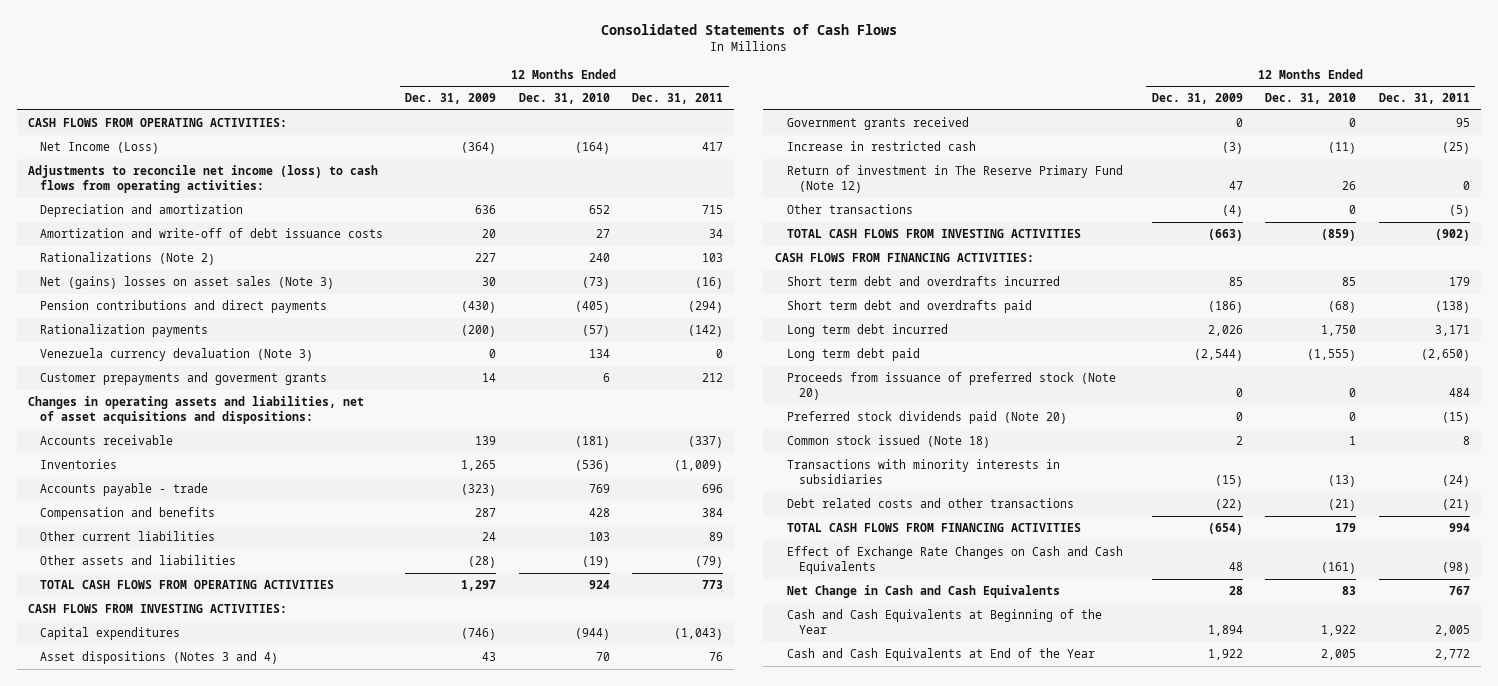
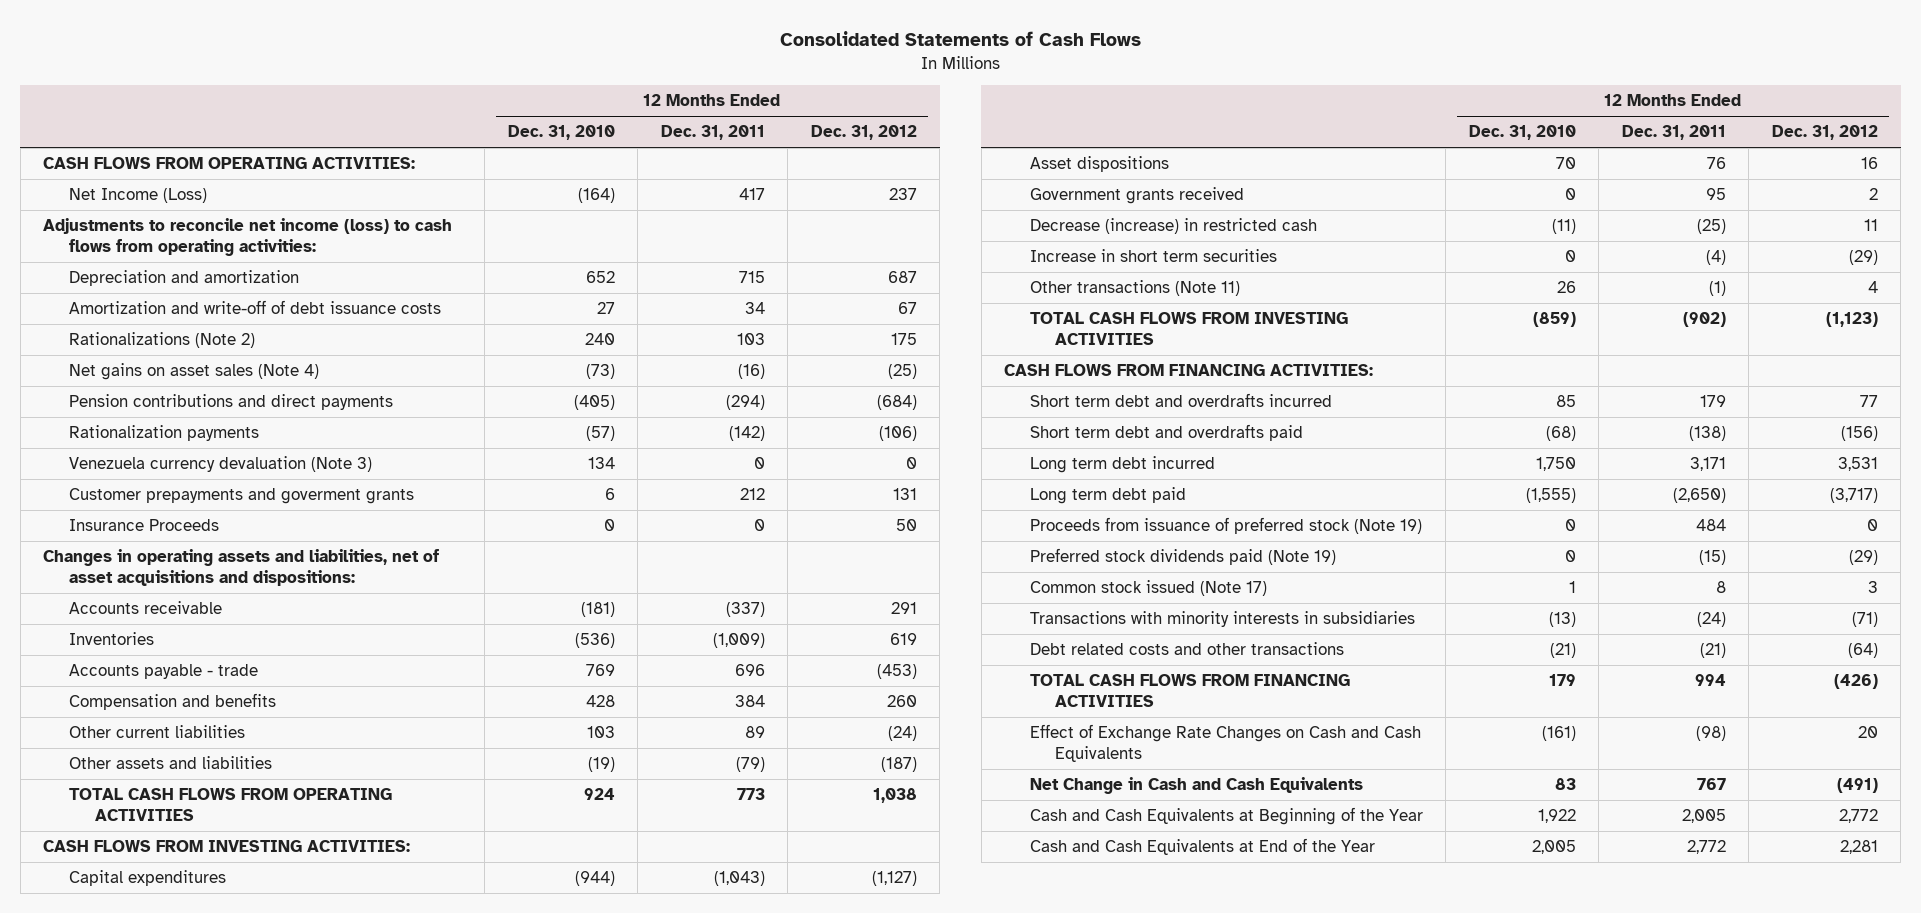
[405,93,497,105] Dec. 31, 2009 -> none
none -> [810,125,917,141] Dec. 31, 2012
[39,275,334,289] Net (gains) losses on asset sales (Note 3) -> [68,363,319,381] Net gains on asset sales (Note 4)
none -> [68,519,219,532] Insurance Proceeds
[39,650,278,664] Asset dispositions (Notes 3 and 4) -> [1029,156,1169,173] Asset dispositions
[786,164,1123,194] Return of investment in The Reserve Primary Fund (Note 12) -> none
[786,140,976,151] Increase in restricted cash -> [1029,218,1317,235] Decrease (increase) in restricted cash
none -> [1029,249,1277,263] Increase in short term securities
[786,203,913,214] Other transactions -> [1029,280,1240,297] Other transactions (Note 11)
[1349,204,1357,214] 0 -> [1556,281,1576,294] 26
[1448,204,1470,217] (5) -> [1708,281,1726,297] (1)
[786,371,1116,401] Proceeds from issuance of preferred stock (Note 20) -> [1029,517,1422,535] Proceeds from issuance of preferred stock (Note 19)
[786,410,1067,424] Preferred stock dividends paid (Note 20) -> [1029,548,1336,566] Preferred stock dividends paid (Note 19)
[786,434,990,448] Common stock issued (Note 18) -> [1029,580,1267,597] Common stock issued (Note 17)

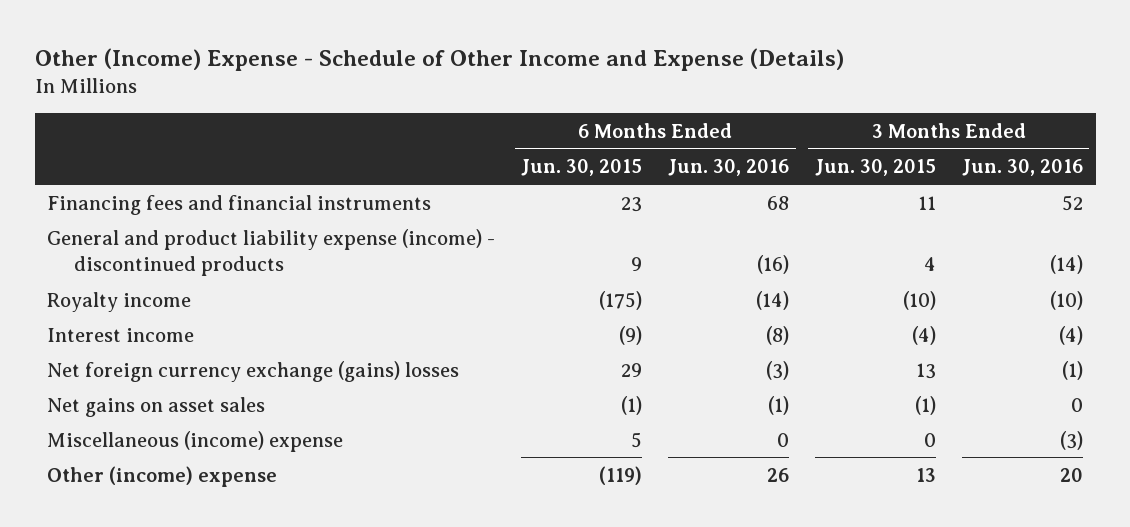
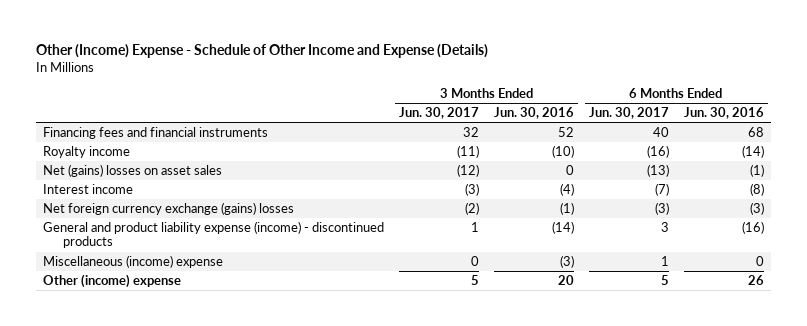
[521,159,643,177] Jun. 30, 2015 -> none
[814,159,936,177] Jun. 30, 2015 -> none
none -> [399,107,480,120] Jun. 30, 2017
none -> [589,107,670,120] Jun. 30, 2017
none -> [43,163,223,177] Net (gains) losses on asset sales
[47,396,266,417] Net gains on asset sales -> none
[47,228,496,276] General and product liability expense (income) - discontinued products -> [43,220,385,249] General and product liability expense (income) - discontinued products

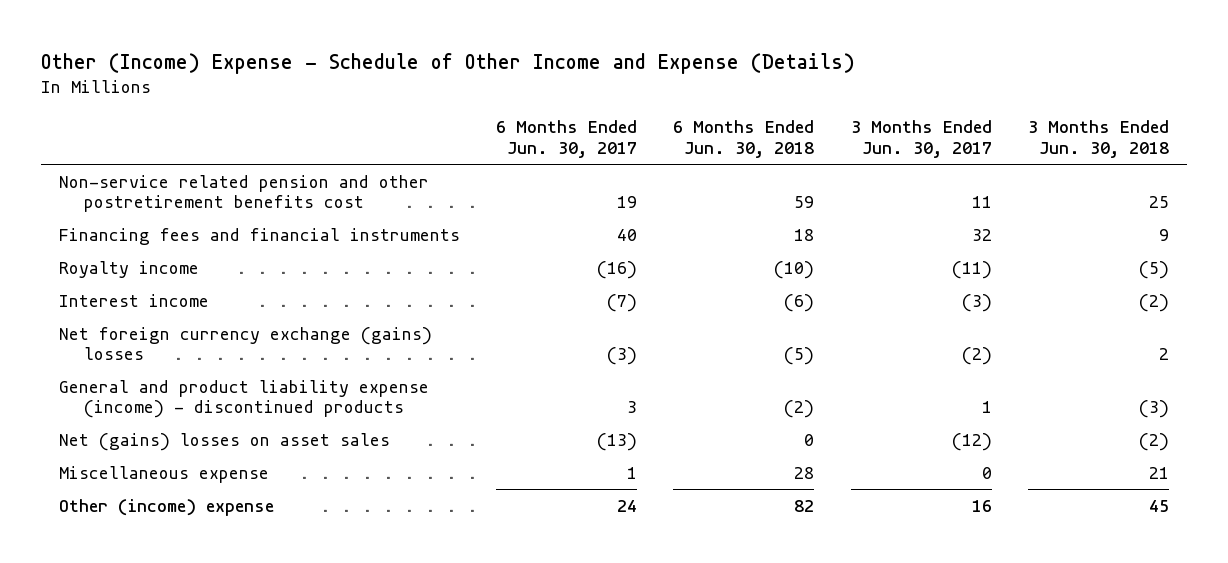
[494,107,575,120] Jun. 30, 2016 -> none
[683,107,764,120] Jun. 30, 2016 -> none
none -> [673,120,815,158] 6 Months Ended Jun. 30, 2018
none -> [1027,120,1169,158] 3 Months Ended Jun. 30, 2018
none -> [59,174,430,213] Non-service related pension and other postretirement benefits cost
[43,163,223,177] Net (gains) losses on asset sales -> [59,432,391,451] Net (gains) losses on asset sales
[43,254,224,268] Miscellaneous (income) expense -> [59,465,270,483] Miscellaneous expense
[471,274,480,285] 5 -> [971,499,992,512] 16
[661,274,670,285] 5 -> [617,499,638,512] 24

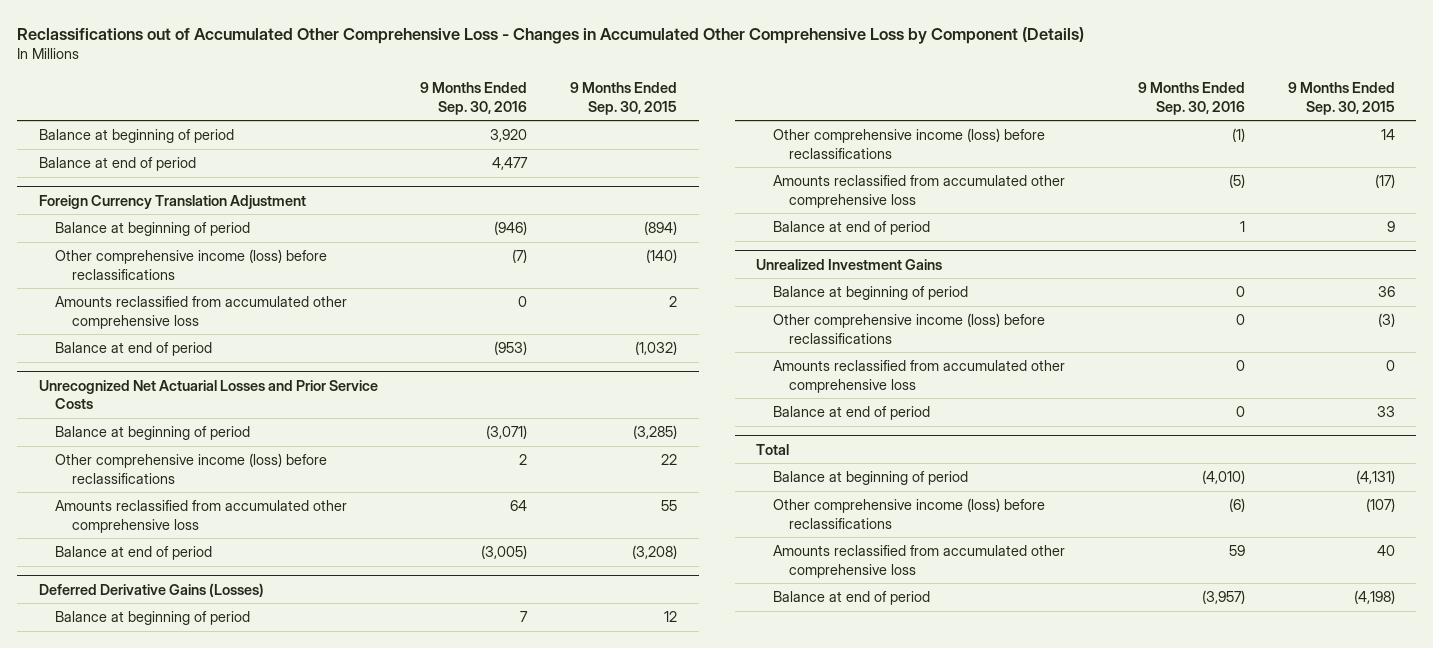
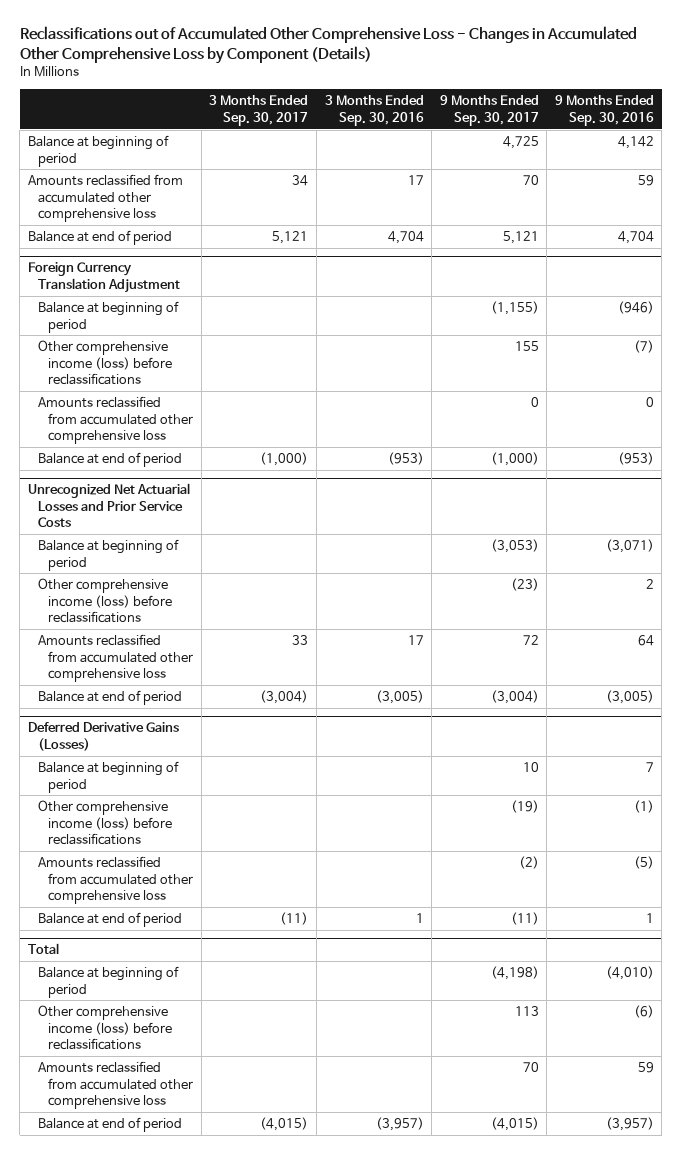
[570,81,678,115] 9 Months Ended Sep. 30, 2015 -> none
none -> [209,95,309,126] 3 Months Ended Sep. 30, 2017
none -> [324,95,424,126] 3 Months Ended Sep. 30, 2016
none -> [439,95,539,126] 9 Months Ended Sep. 30, 2017
[490,129,528,143] 3,920 -> [617,136,654,150] 4,142
none -> [27,174,183,222] Amounts reclassified from accumulated other comprehensive loss
[492,157,529,171] 4,477 -> [617,231,654,245] 4,704
[756,258,943,270] Unrealized Investment Gains -> none
[772,286,968,301] Balance at beginning of period -> none
[772,313,1045,344] Other comprehensive income (loss) before reclassifications -> none
[772,360,1065,393] Amounts reclassified from accumulated other comprehensive loss -> none
[772,406,930,421] Balance at end of period -> none

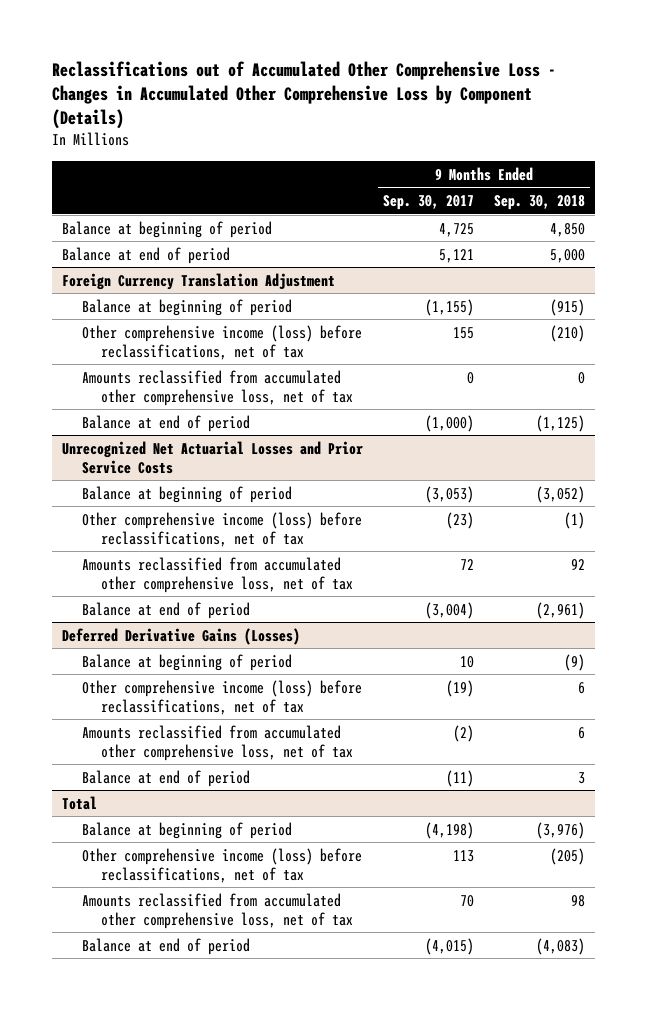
[209,95,309,126] 3 Months Ended Sep. 30, 2017 -> none
[324,95,424,126] 3 Months Ended Sep. 30, 2016 -> none
[554,95,654,126] 9 Months Ended Sep. 30, 2016 -> none
none -> [493,195,585,211] Sep. 30, 2018
[27,174,183,222] Amounts reclassified from accumulated other comprehensive loss -> none
[37,340,173,385] Other comprehensive income (loss) before reclassifications -> [81,324,362,360] Other comprehensive income (loss) before reclassifications, net of tax
[37,396,194,444] Amounts reclassified from accumulated other comprehensive loss -> [81,369,354,406] Amounts reclassified from accumulated other comprehensive loss, net of tax
[37,578,173,623] Other comprehensive income (loss) before reclassifications -> [81,511,362,547] Other comprehensive income (loss) before reclassifications, net of tax
[37,634,194,682] Amounts reclassified from accumulated other comprehensive loss -> [81,556,354,593] Amounts reclassified from accumulated other comprehensive loss, net of tax
[37,800,173,845] Other comprehensive income (loss) before reclassifications -> [81,679,362,715] Other comprehensive income (loss) before reclassifications, net of tax
[37,856,194,904] Amounts reclassified from accumulated other comprehensive loss -> [81,724,354,761] Amounts reclassified from accumulated other comprehensive loss, net of tax
[37,1005,173,1050] Other comprehensive income (loss) before reclassifications -> [81,847,362,883] Other comprehensive income (loss) before reclassifications, net of tax
[37,1061,194,1109] Amounts reclassified from accumulated other comprehensive loss -> [81,892,354,929] Amounts reclassified from accumulated other comprehensive loss, net of tax

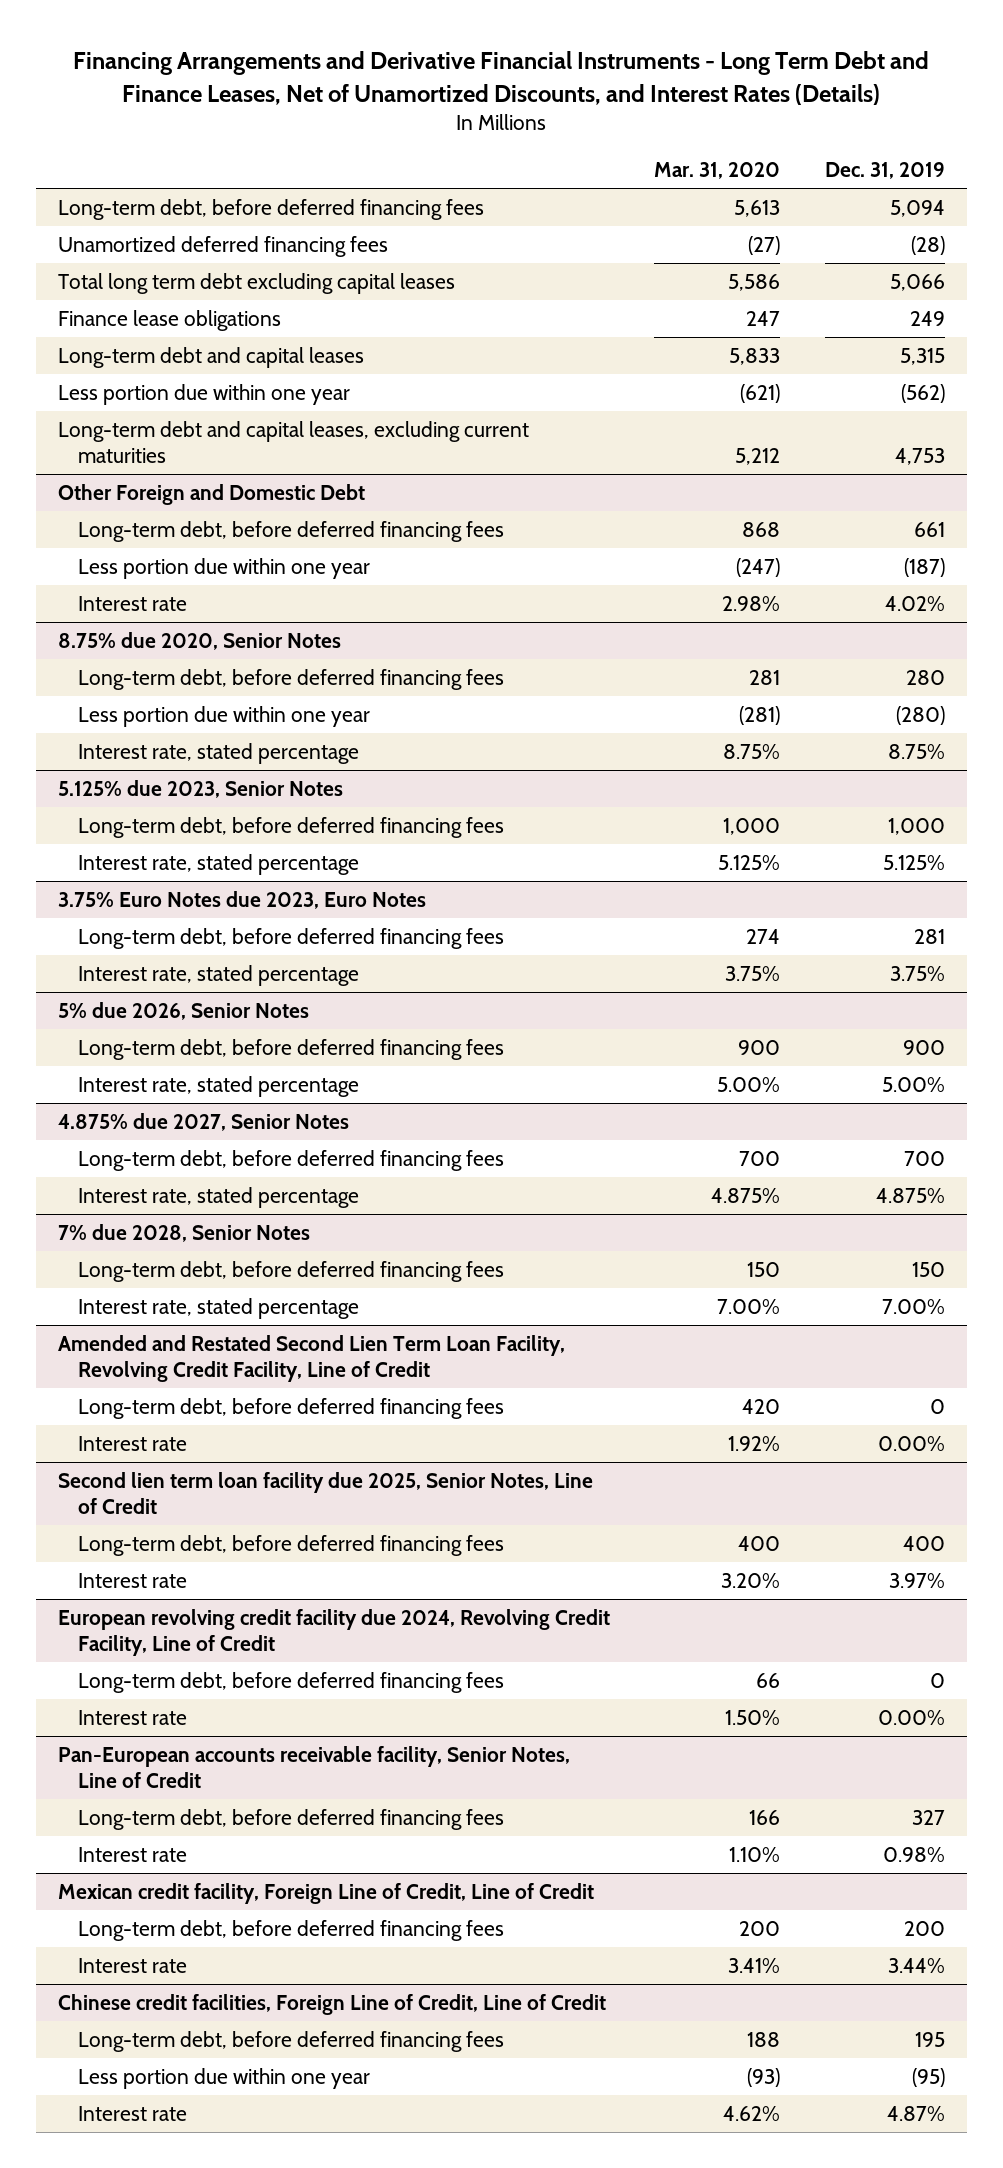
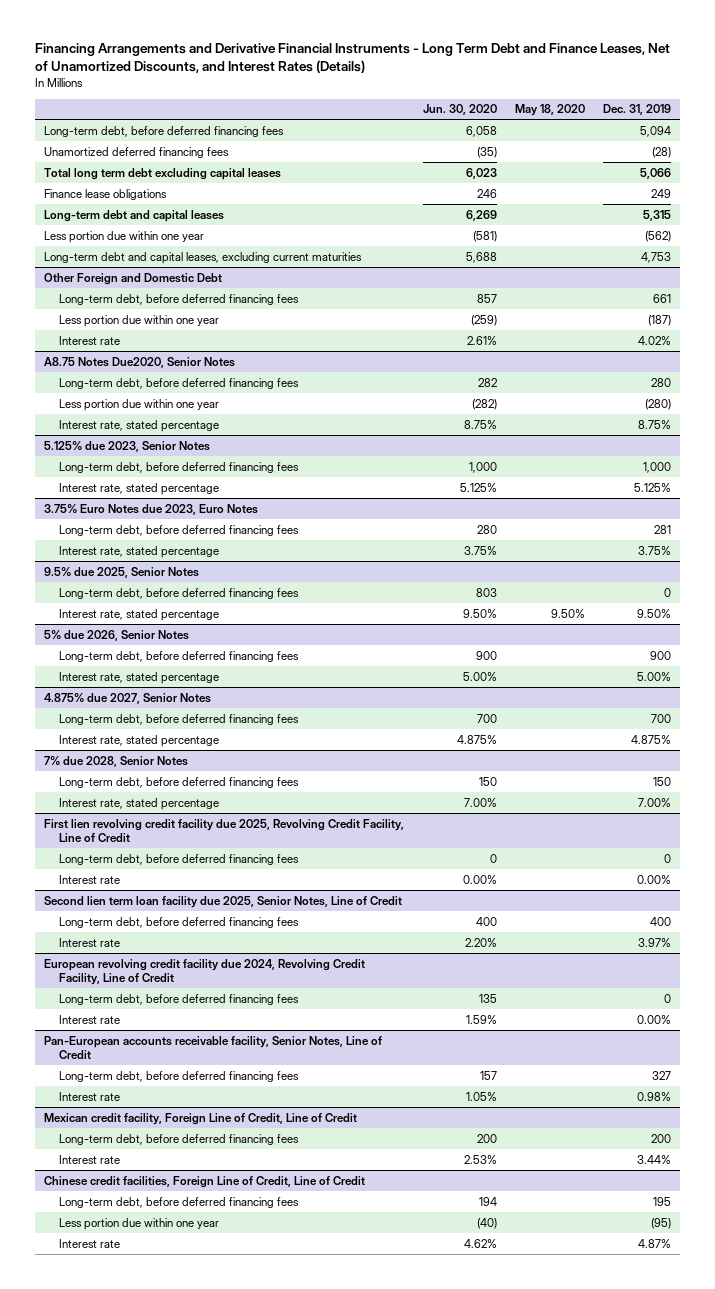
[654,162,781,180] Mar. 31, 2020 -> none
none -> [422,104,497,116] Jun. 30, 2020
none -> [514,104,585,117] May 18, 2020
[58,631,342,650] 8.75% due 2020, Senior Notes -> none
none -> [44,356,236,368] A8.75 Notes Due2020, Senior Notes
none -> [44,566,200,578] 9.5% due 2025, Senior Notes
none -> [58,587,299,599] Long-term debt, before deferred financing fees
none -> [58,608,219,621] Interest rate, stated percentage
[58,1334,566,1383] Amended and Restated Second Lien Term Loan Facility, Revolving Credit Facility, Line of Credit -> none
none -> [44,818,405,843] First lien revolving credit facility due 2025, Revolving Credit Facility, Line of Credit

